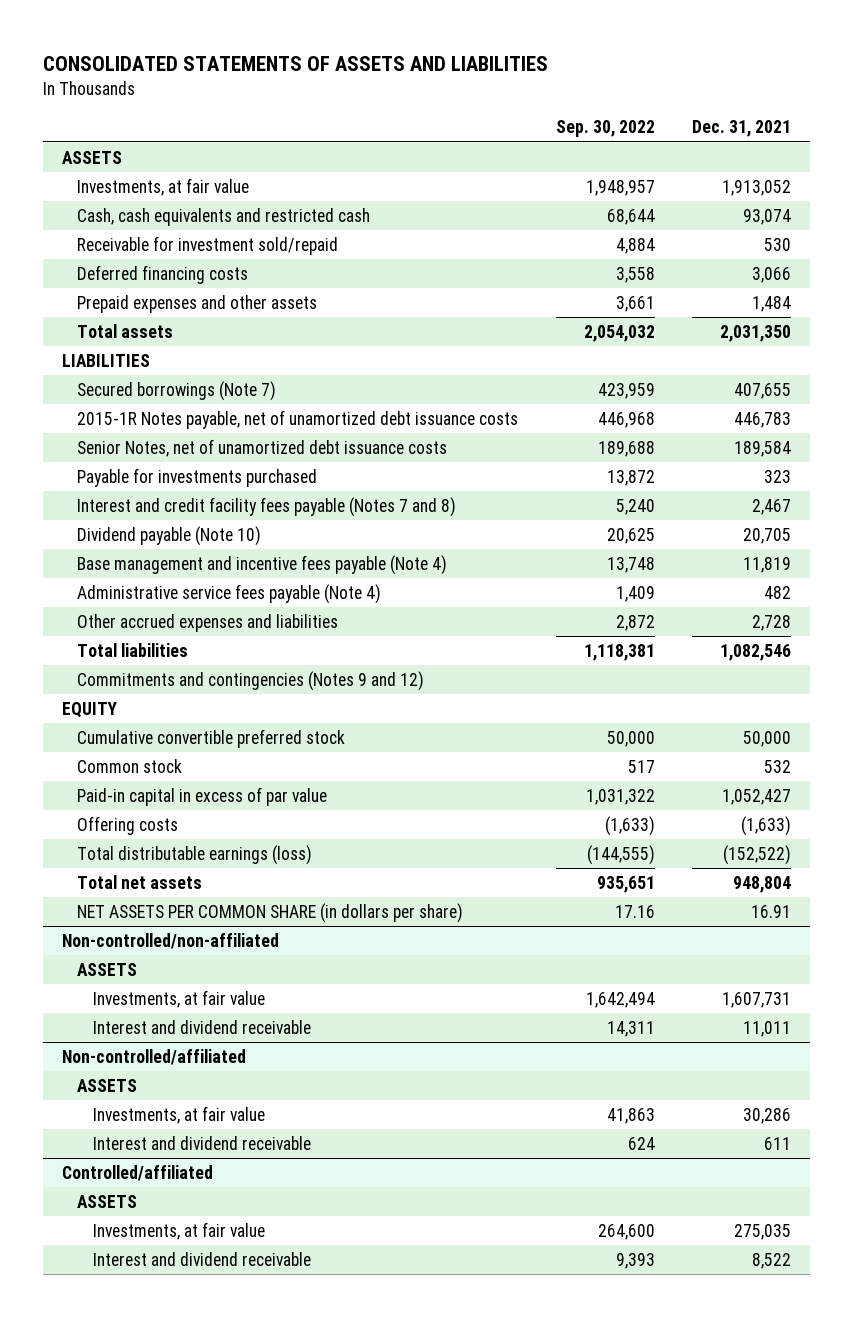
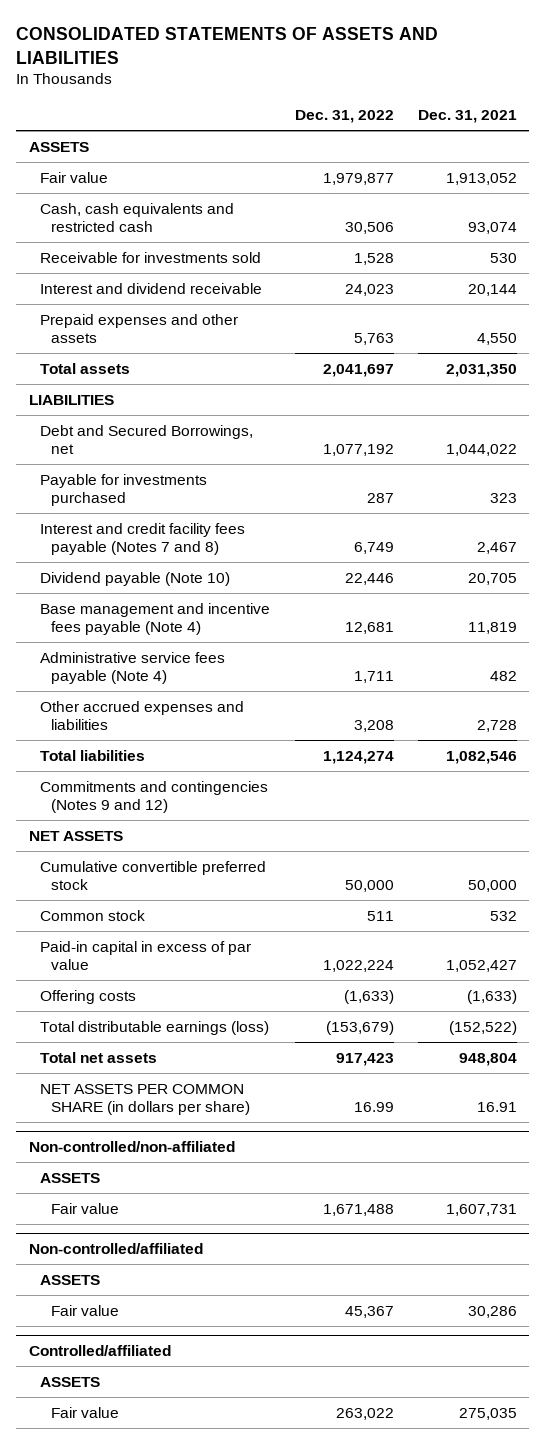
[555,120,655,138] Sep. 30, 2022 -> none
none -> [294,110,394,124] Dec. 31, 2022
[77,177,250,196] Investments, at fair value -> [40,171,109,183] Fair value
[77,264,249,284] Deferred financing costs -> none
[77,235,339,255] Receivable for investment sold/repaid -> [40,251,262,263] Receivable for investments sold
none -> [40,282,263,294] Interest and dividend receivable
[752,295,792,312] 1,484 -> [477,333,518,346] 4,550
[77,380,277,401] Secured borrowings (Note 7) -> none
[77,409,519,429] 2015-1R Notes payable, net of unamortized debt issuance costs -> none
[77,438,448,457] Senior Notes, net of unamortized debt issuance costs -> none
none -> [40,424,254,455] Debt and Secured Borrowings, net
[61,701,117,718] EQUITY -> [28,830,123,841] NET ASSETS
[92,1019,311,1034] Interest and dividend receivable -> none
[92,989,265,1008] Investments, at fair value -> [51,1202,120,1214] Fair value
[92,1135,311,1150] Interest and dividend receivable -> none
[92,1105,265,1124] Investments, at fair value -> [51,1304,120,1316] Fair value
[92,1251,311,1266] Interest and dividend receivable -> none
[92,1221,265,1240] Investments, at fair value -> [51,1406,120,1418] Fair value

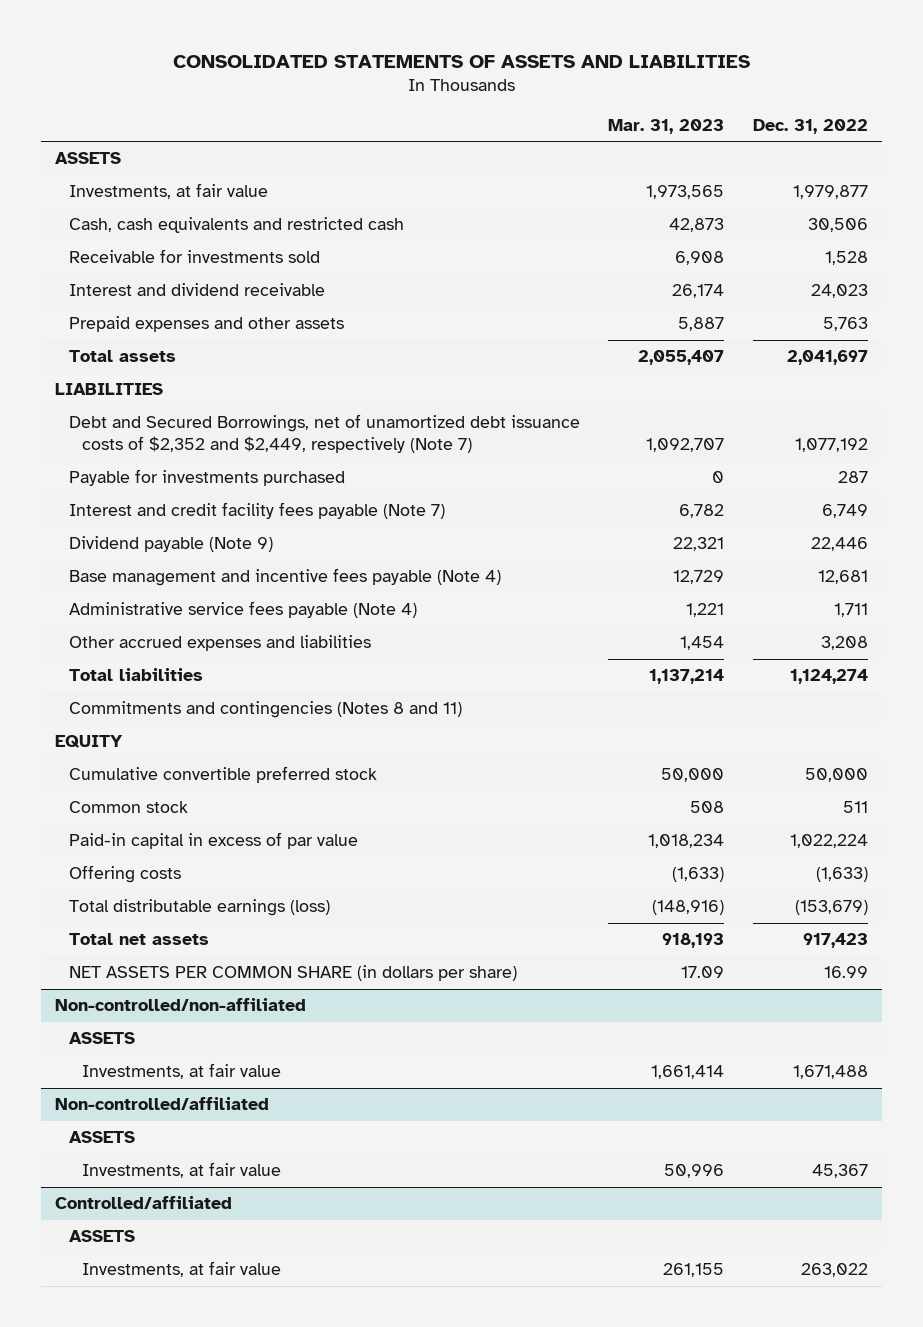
[418,110,518,124] Dec. 31, 2021 -> none
none -> [608,118,725,134] Mar. 31, 2023
[40,171,109,183] Fair value -> [68,183,268,200] Investments, at fair value
[40,424,254,455] Debt and Secured Borrowings, net -> [68,414,580,454] Debt and Secured Borrowings, net of unamortized debt issuance costs of $2,352 and $2,449, respectively (Note 7)
[40,522,246,556] Interest and credit facility fees payable (Notes 7 and 8) -> [68,502,445,520] Interest and credit facility fees payable (Note 7)
[40,571,231,586] Dividend payable (Note 10) -> [68,536,273,553] Dividend payable (Note 9)
[40,780,269,814] Commitments and contingencies (Notes 9 and 12) -> [68,701,462,719] Commitments and contingencies (Notes 8 and 11)
[28,830,123,841] NET ASSETS -> [55,735,124,749] EQUITY
[51,1202,120,1214] Fair value -> [82,1063,282,1080] Investments, at fair value
[51,1304,120,1316] Fair value -> [82,1162,282,1179] Investments, at fair value
[51,1406,120,1418] Fair value -> [82,1261,282,1278] Investments, at fair value

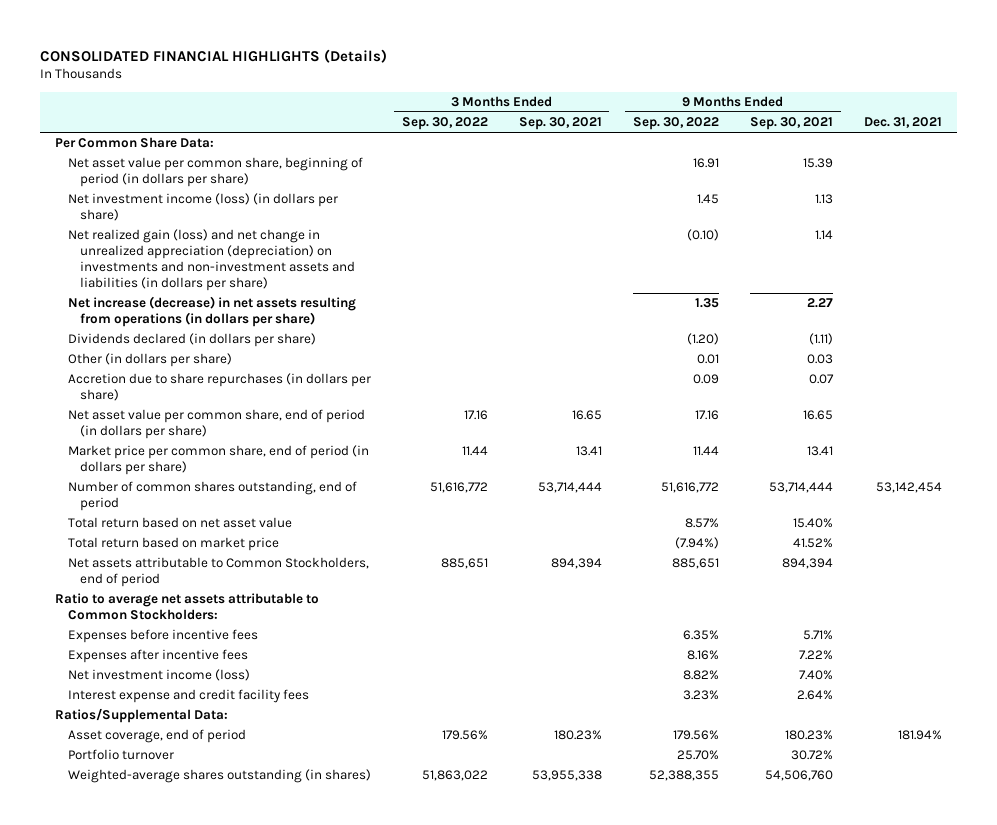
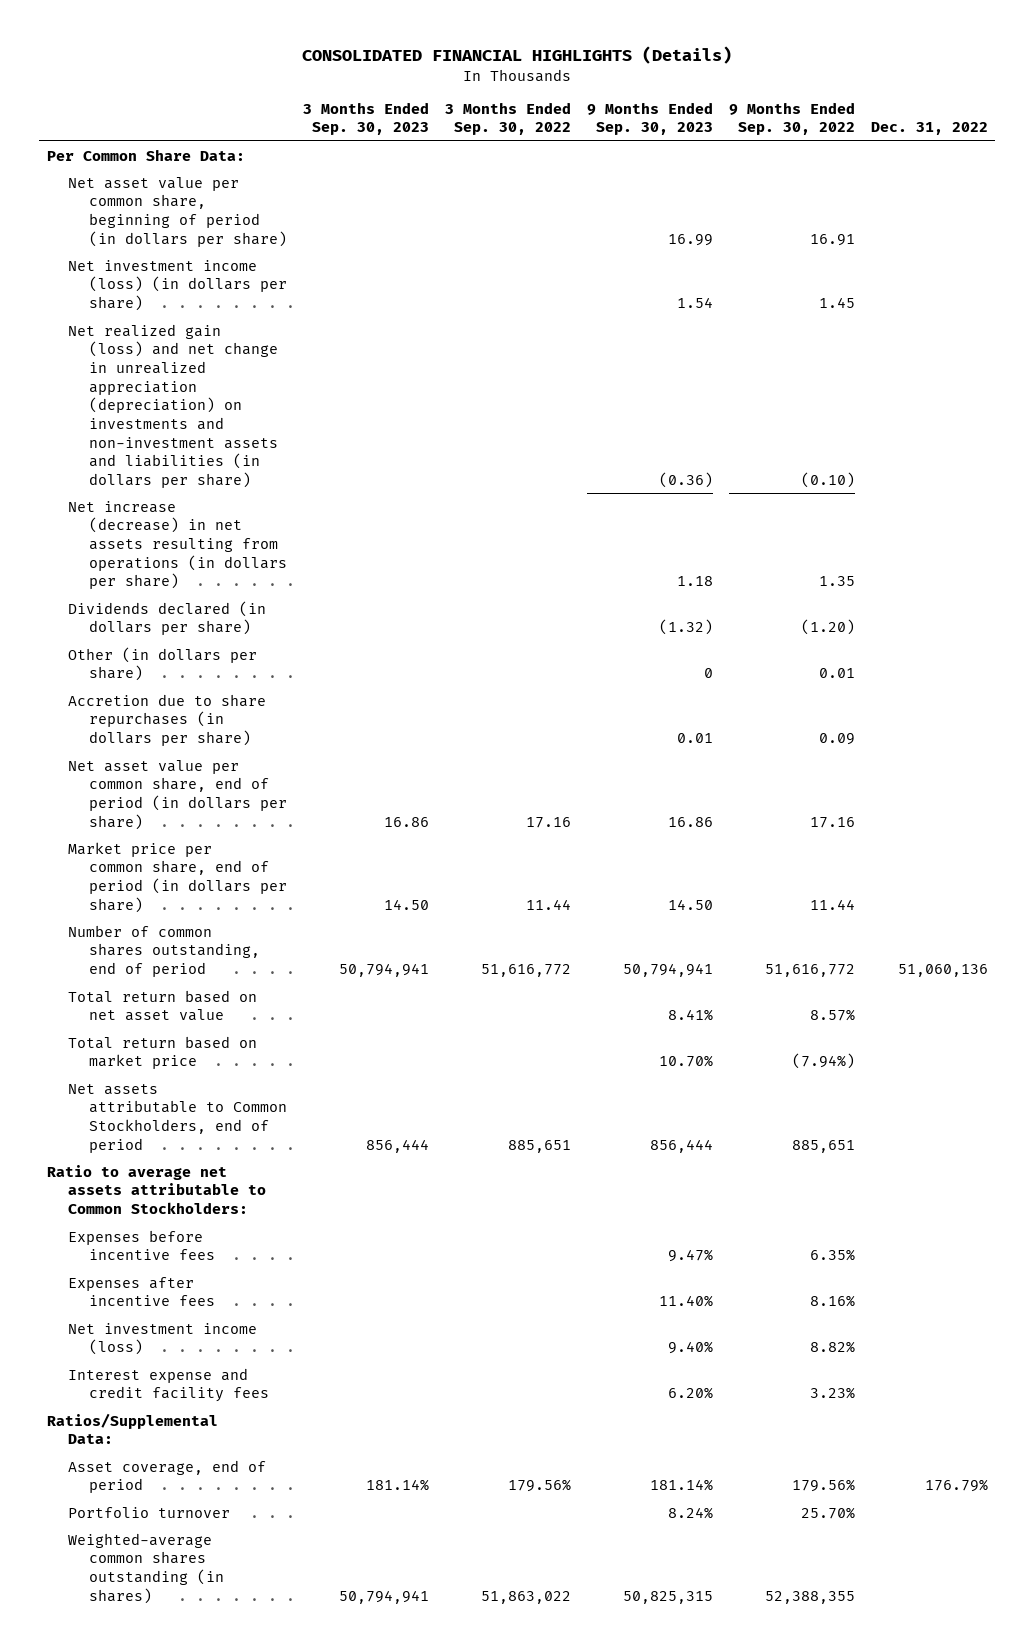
[518,117,602,131] Sep. 30, 2021 -> none
[749,117,833,131] Sep. 30, 2021 -> none
[863,117,942,129] Dec. 31, 2021 -> none
none -> [302,101,429,136] 3 Months Ended Sep. 30, 2023
none -> [586,101,713,136] 9 Months Ended Sep. 30, 2023
none -> [870,122,988,136] Dec. 31, 2022
[67,769,371,784] Weighted-average shares outstanding (in shares) -> [68,1532,225,1604] Weighted-average common shares outstanding (in shares)

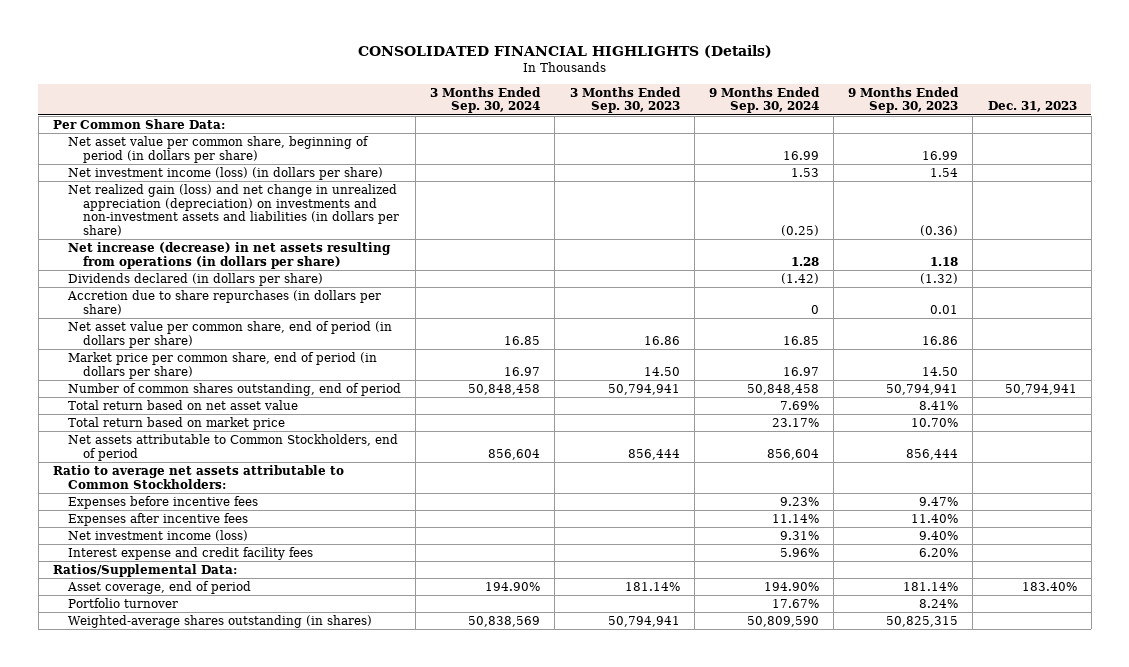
[444,101,571,136] 3 Months Ended Sep. 30, 2022 -> none
[728,101,855,136] 9 Months Ended Sep. 30, 2022 -> none
[870,122,988,136] Dec. 31, 2022 -> none
none -> [430,86,542,114] 3 Months Ended Sep. 30, 2024
none -> [708,86,820,114] 9 Months Ended Sep. 30, 2024
none -> [987,101,1077,113] Dec. 31, 2023
[68,646,258,682] Other (in dollars per share) -> none
[68,1532,225,1604] Weighted-average common shares outstanding (in shares) -> [67,614,372,628] Weighted-average shares outstanding (in shares)

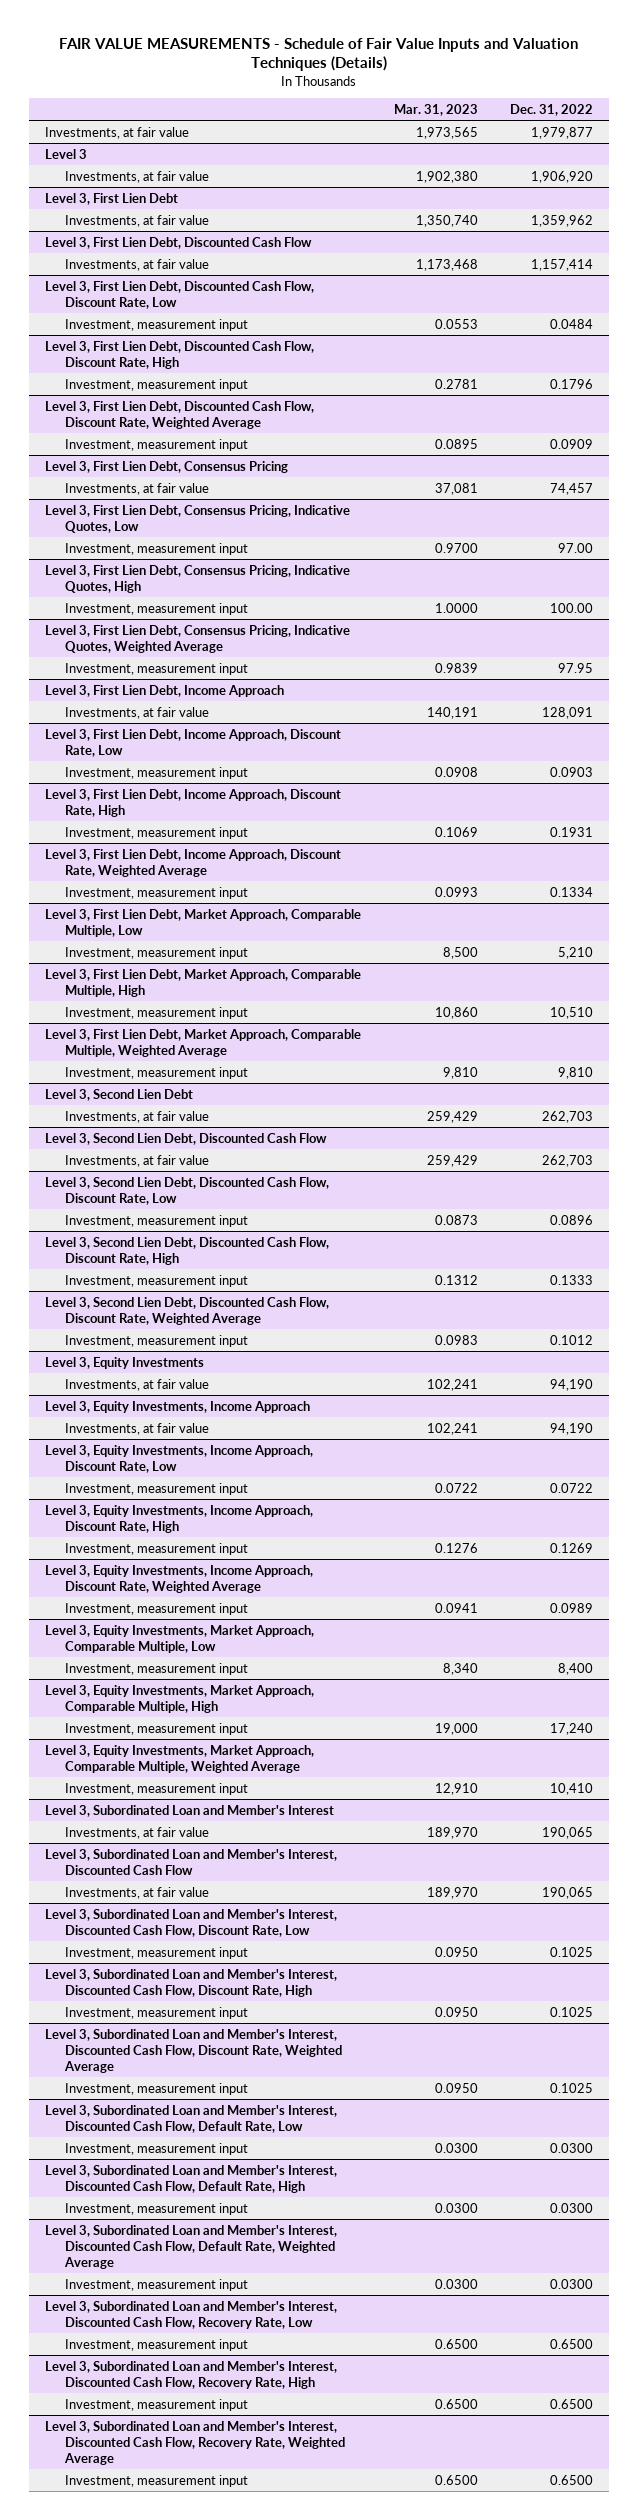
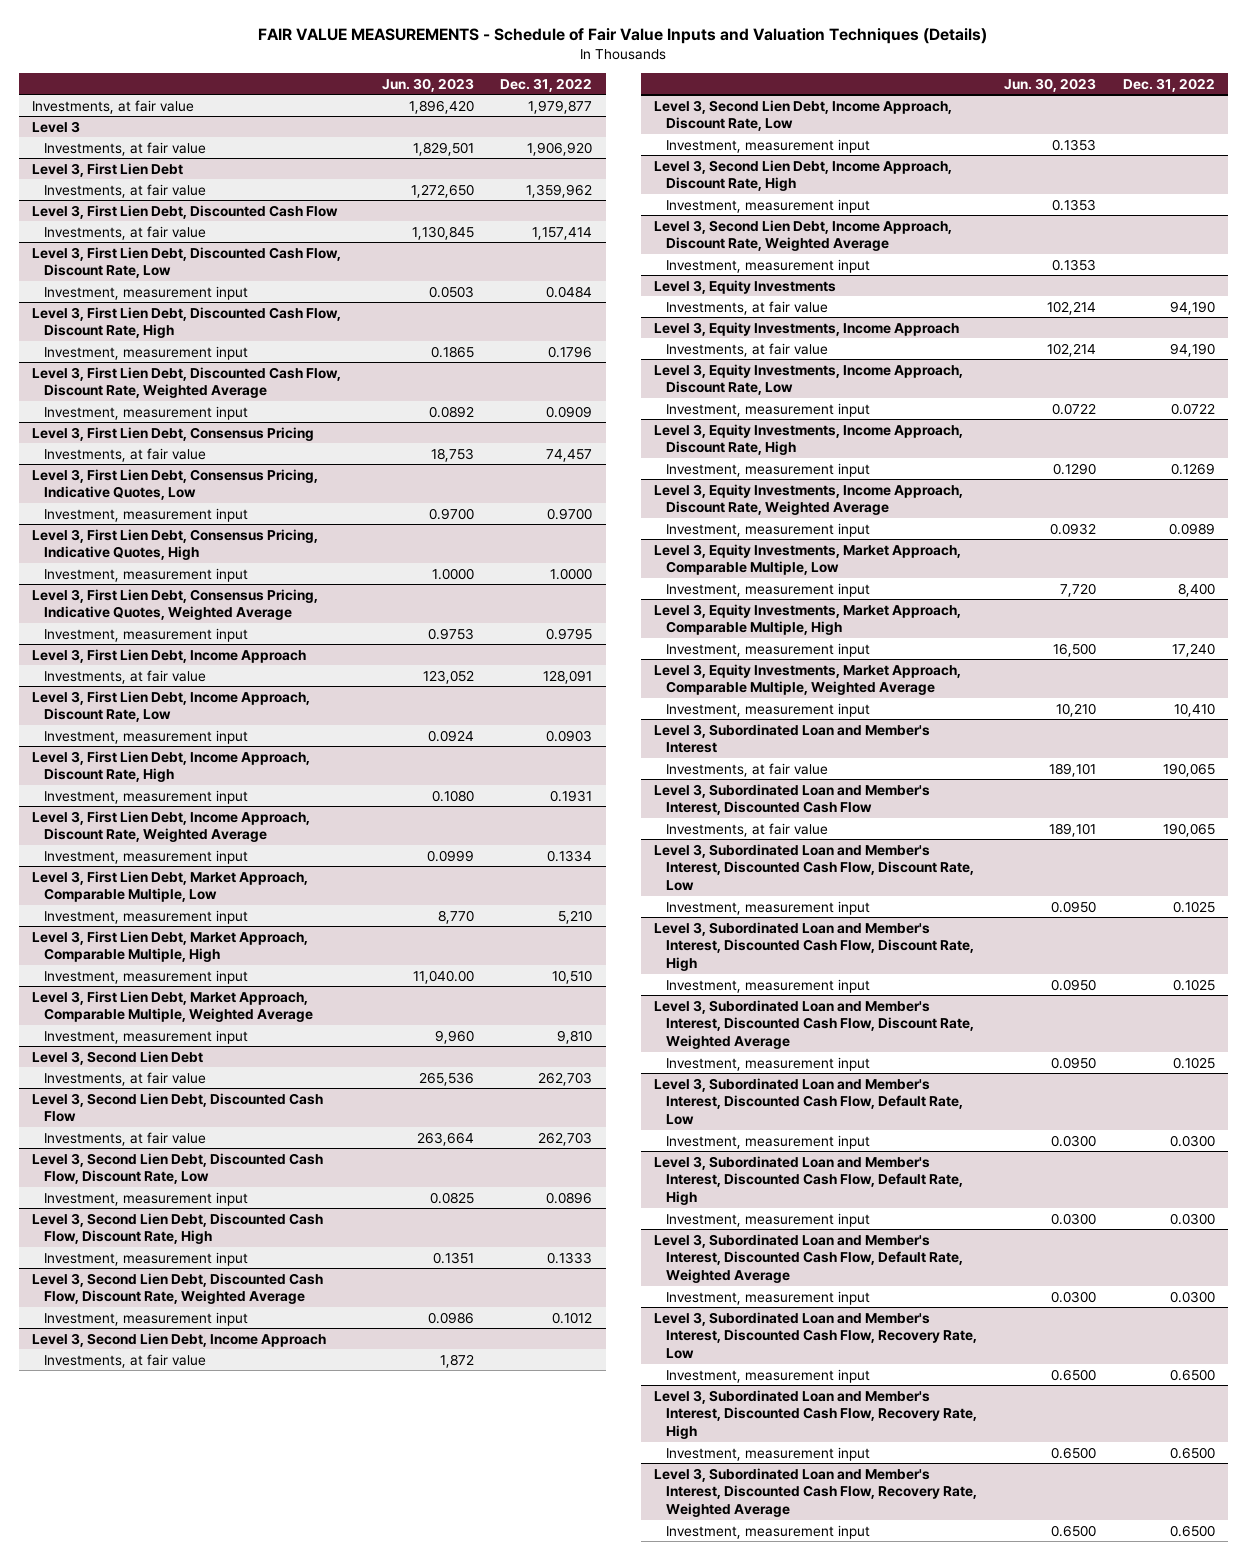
[393,103,478,116] Mar. 31, 2023 -> none
none -> [381,77,474,92] Jun. 30, 2023
[558,542,594,553] 97.00 -> [547,507,593,520] 0.9700
[550,602,594,613] 100.00 -> [550,567,593,580] 1.0000
[558,662,594,673] 97.95 -> [546,627,593,640] 0.9795
none -> [31,1332,326,1347] Level 3, Second Lien Debt, Income Approach
none -> [43,1353,206,1368] Investments, at fair value
none -> [654,99,953,132] Level 3, Second Lien Debt, Income Approach, Discount Rate, Low
none -> [665,138,870,153] Investment, measurement input
none -> [654,159,953,192] Level 3, Second Lien Debt, Income Approach, Discount Rate, High
none -> [665,198,870,213] Investment, measurement input
none -> [654,219,953,252] Level 3, Second Lien Debt, Income Approach, Discount Rate, Weighted Average
none -> [665,258,870,273] Investment, measurement input

